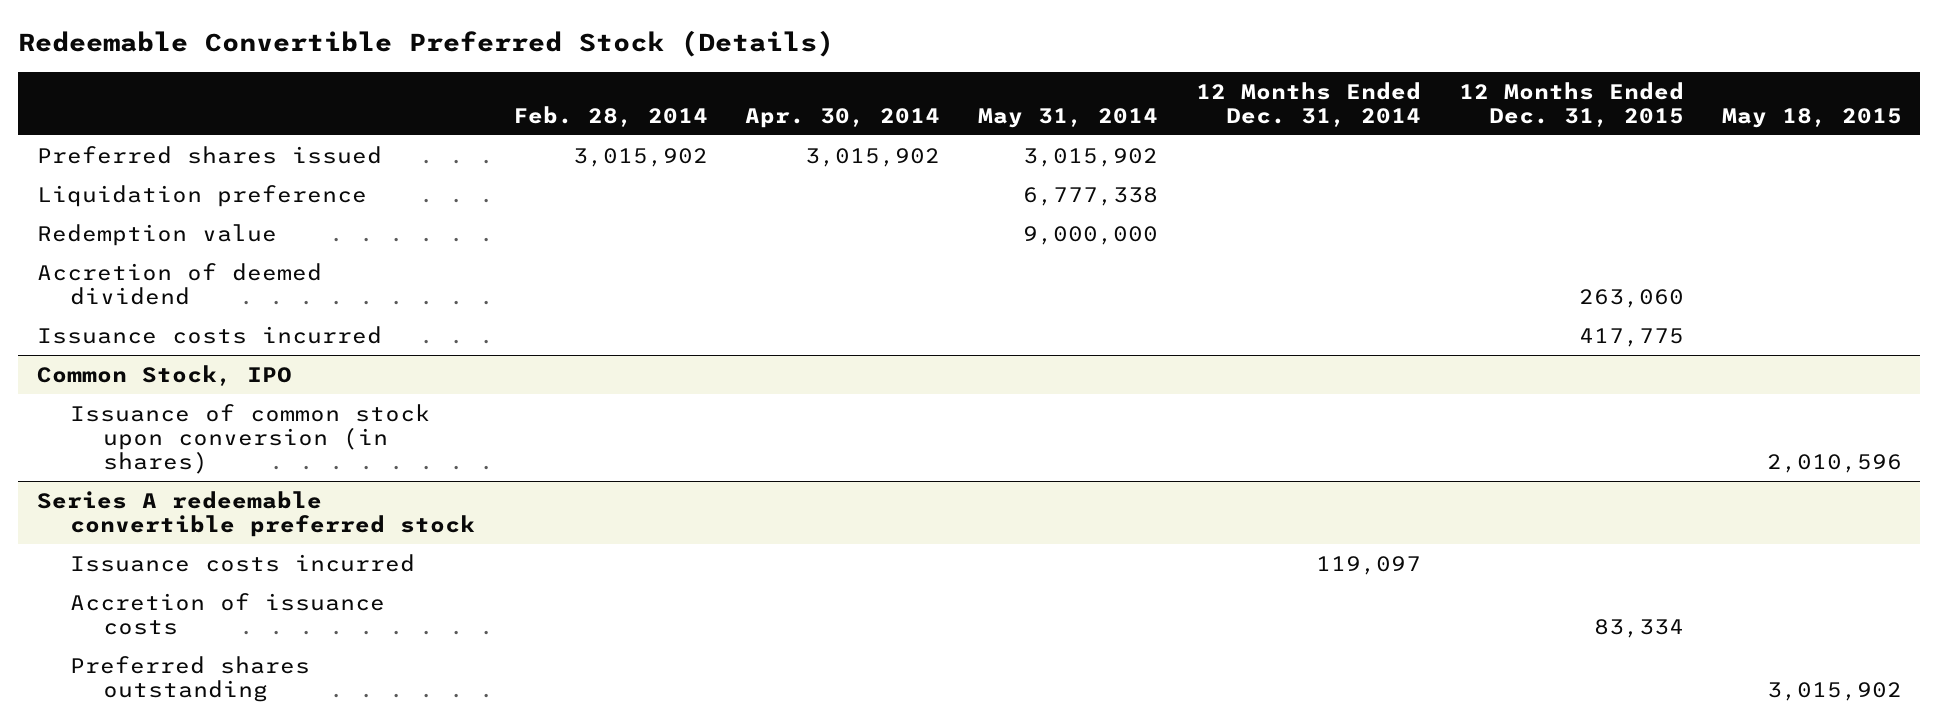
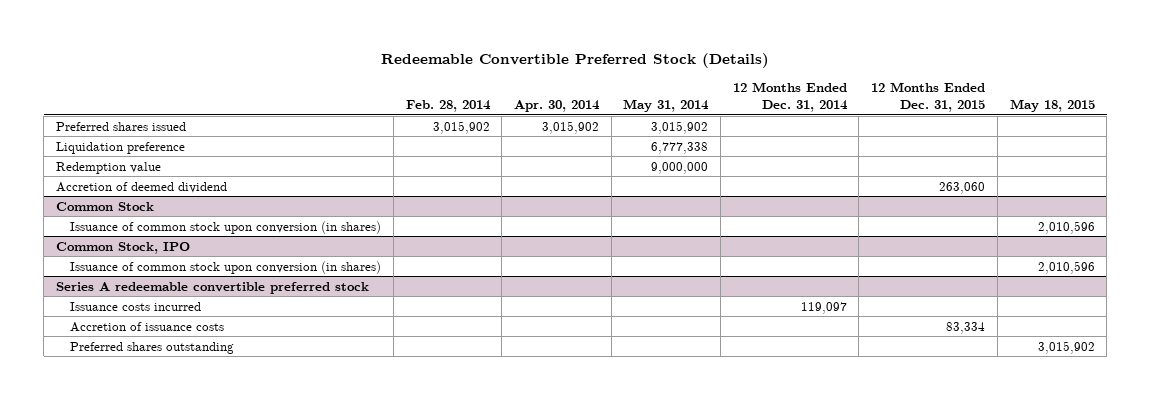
[36,325,382,344] Issuance costs incurred -> none
none -> [55,201,154,211] Common Stock
none -> [70,220,382,234] Issuance of common stock upon conversion (in shares)

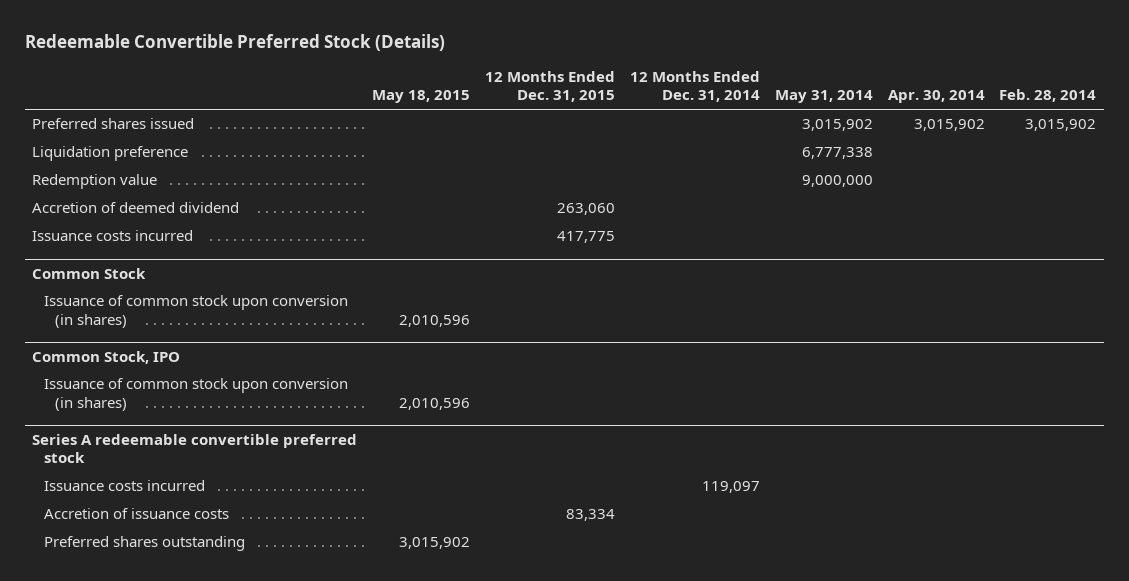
none -> [32,230,194,242] Issuance costs incurred

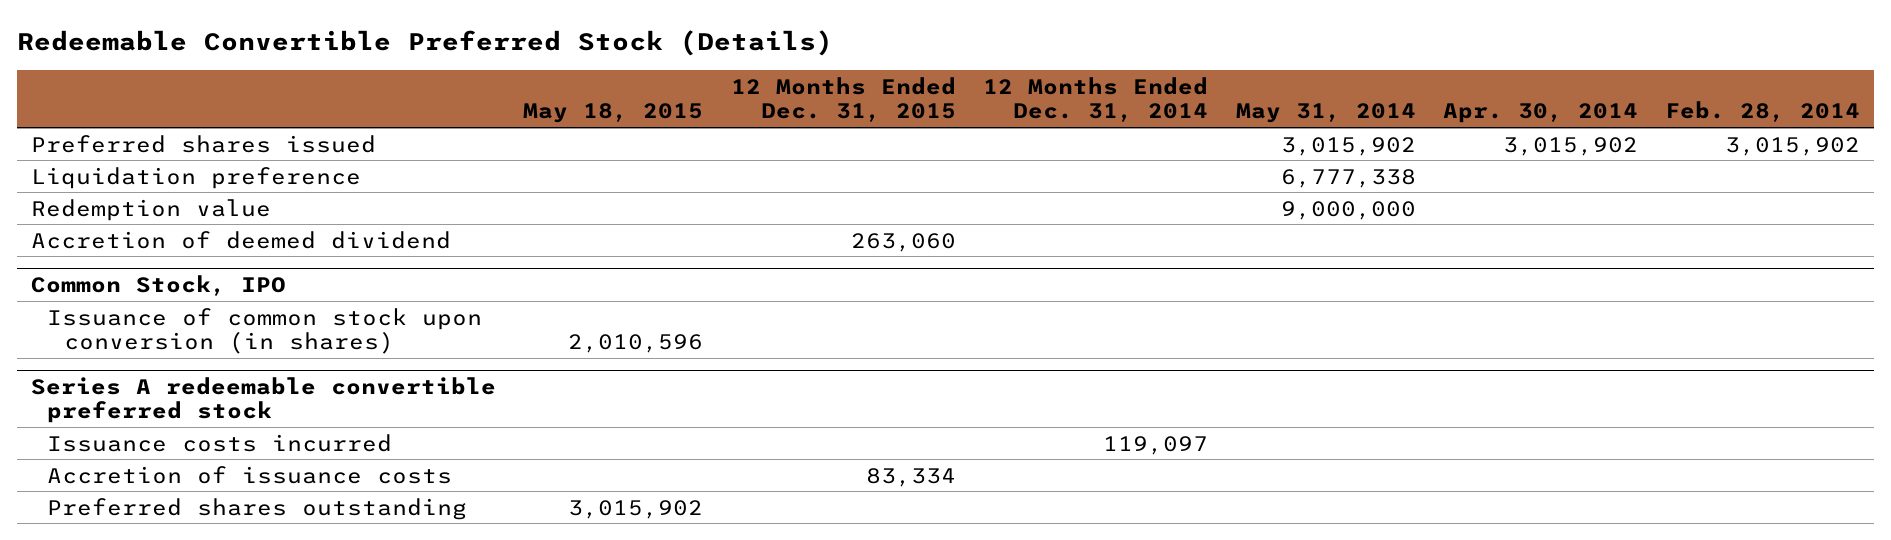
[32,230,194,242] Issuance costs incurred -> none
[32,267,147,279] Common Stock -> none
[43,295,348,328] Issuance of common stock upon conversion (in shares) -> none

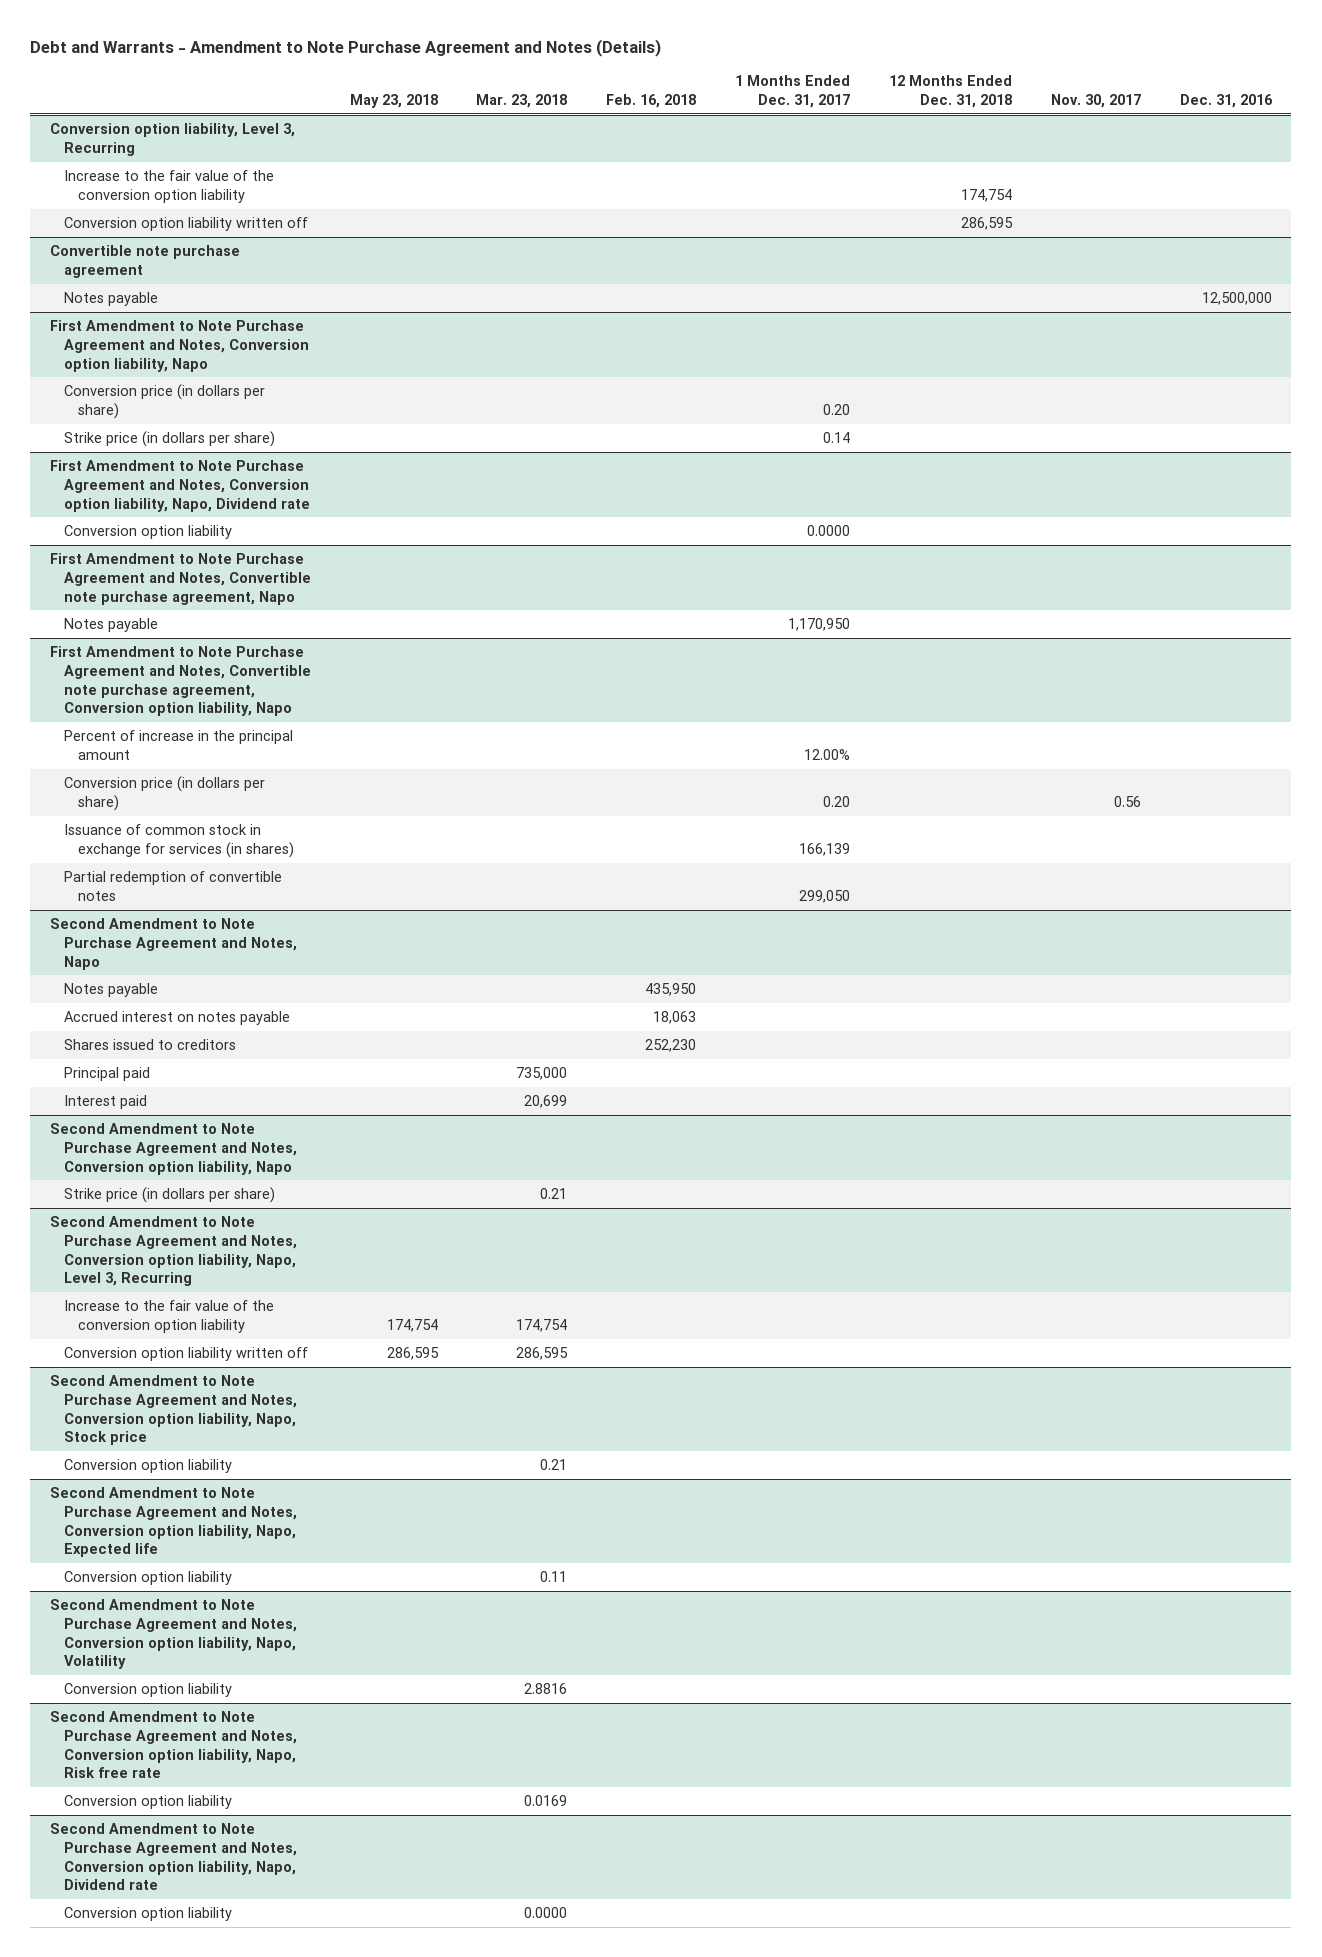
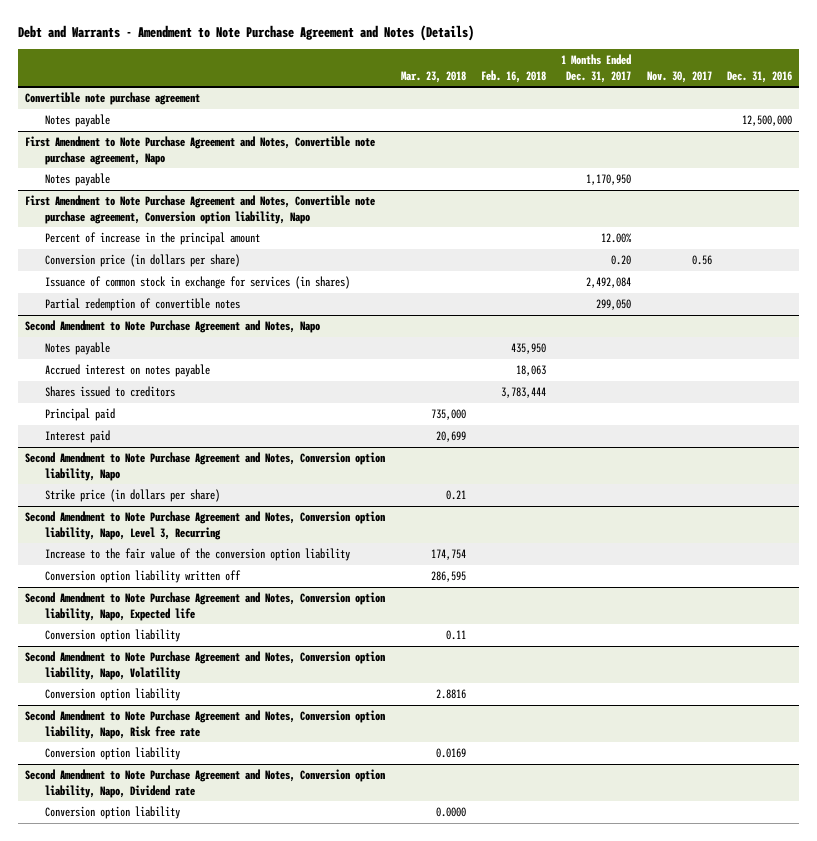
[349,94,438,109] May 23, 2018 -> none
[889,75,1013,109] 12 Months Ended Dec. 31, 2018 -> none
[49,123,295,156] Conversion option liability, Level 3, Recurring -> none
[63,170,274,203] Increase to the fair value of the conversion option liability -> none
[63,217,308,232] Conversion option liability written off -> none
[49,320,309,372] First Amendment to Note Purchase Agreement and Notes, Conversion option liability, Napo -> none
[63,384,265,419] Conversion price (in dollars per share) -> none
[63,431,275,448] Strike price (in dollars per share) -> none
[49,460,310,512] First Amendment to Note Purchase Agreement and Notes, Conversion option liability, Napo, Dividend rate -> none
[63,525,232,540] Conversion option liability -> none
[799,842,851,856] 166,139 -> [586,277,632,289] 2,492,084
[645,1039,697,1053] 252,230 -> [500,387,546,399] 3,783,444
[49,1375,297,1446] Second Amendment to Note Purchase Agreement and Notes, Conversion option liability, Napo, Stock price -> none
[63,1459,232,1474] Conversion option liability -> none

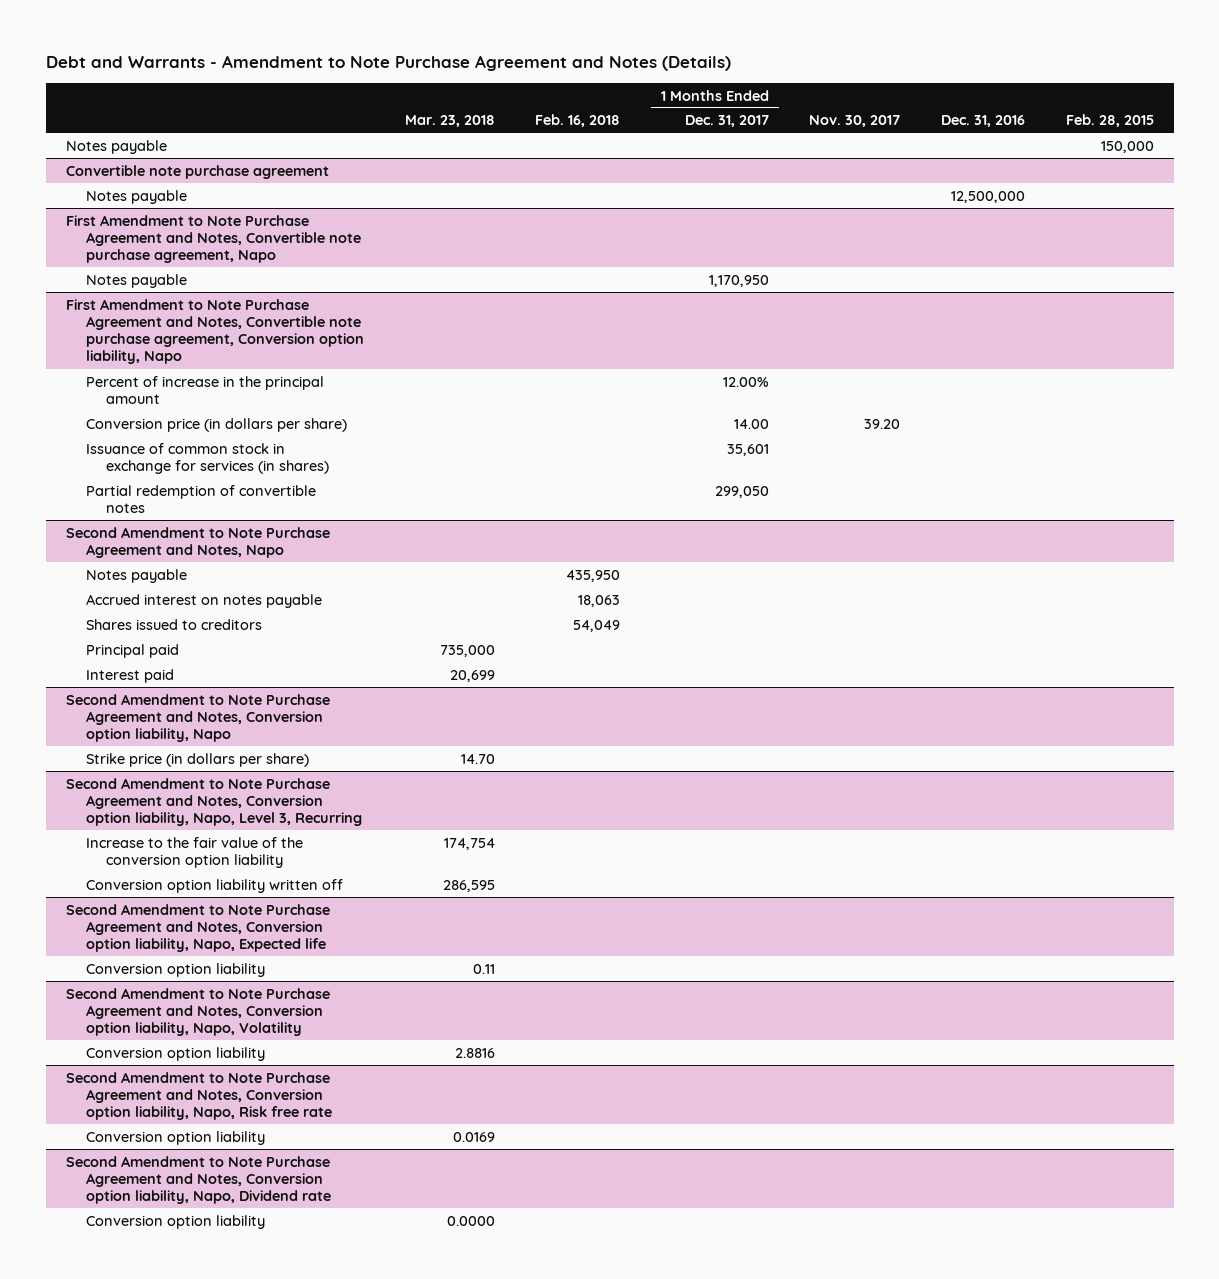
none -> [1065,114,1154,128] Feb. 28, 2015
none -> [65,139,167,154] Notes payable
[611,255,632,266] 0.20 -> [733,418,769,429] 14.00
[691,255,712,266] 0.56 -> [864,418,901,429] 39.20
[586,277,632,289] 2,492,084 -> [726,443,769,456] 35,601
[500,387,546,399] 3,783,444 -> [573,619,621,632] 54,049
[445,490,466,501] 0.21 -> [460,753,495,764] 14.70

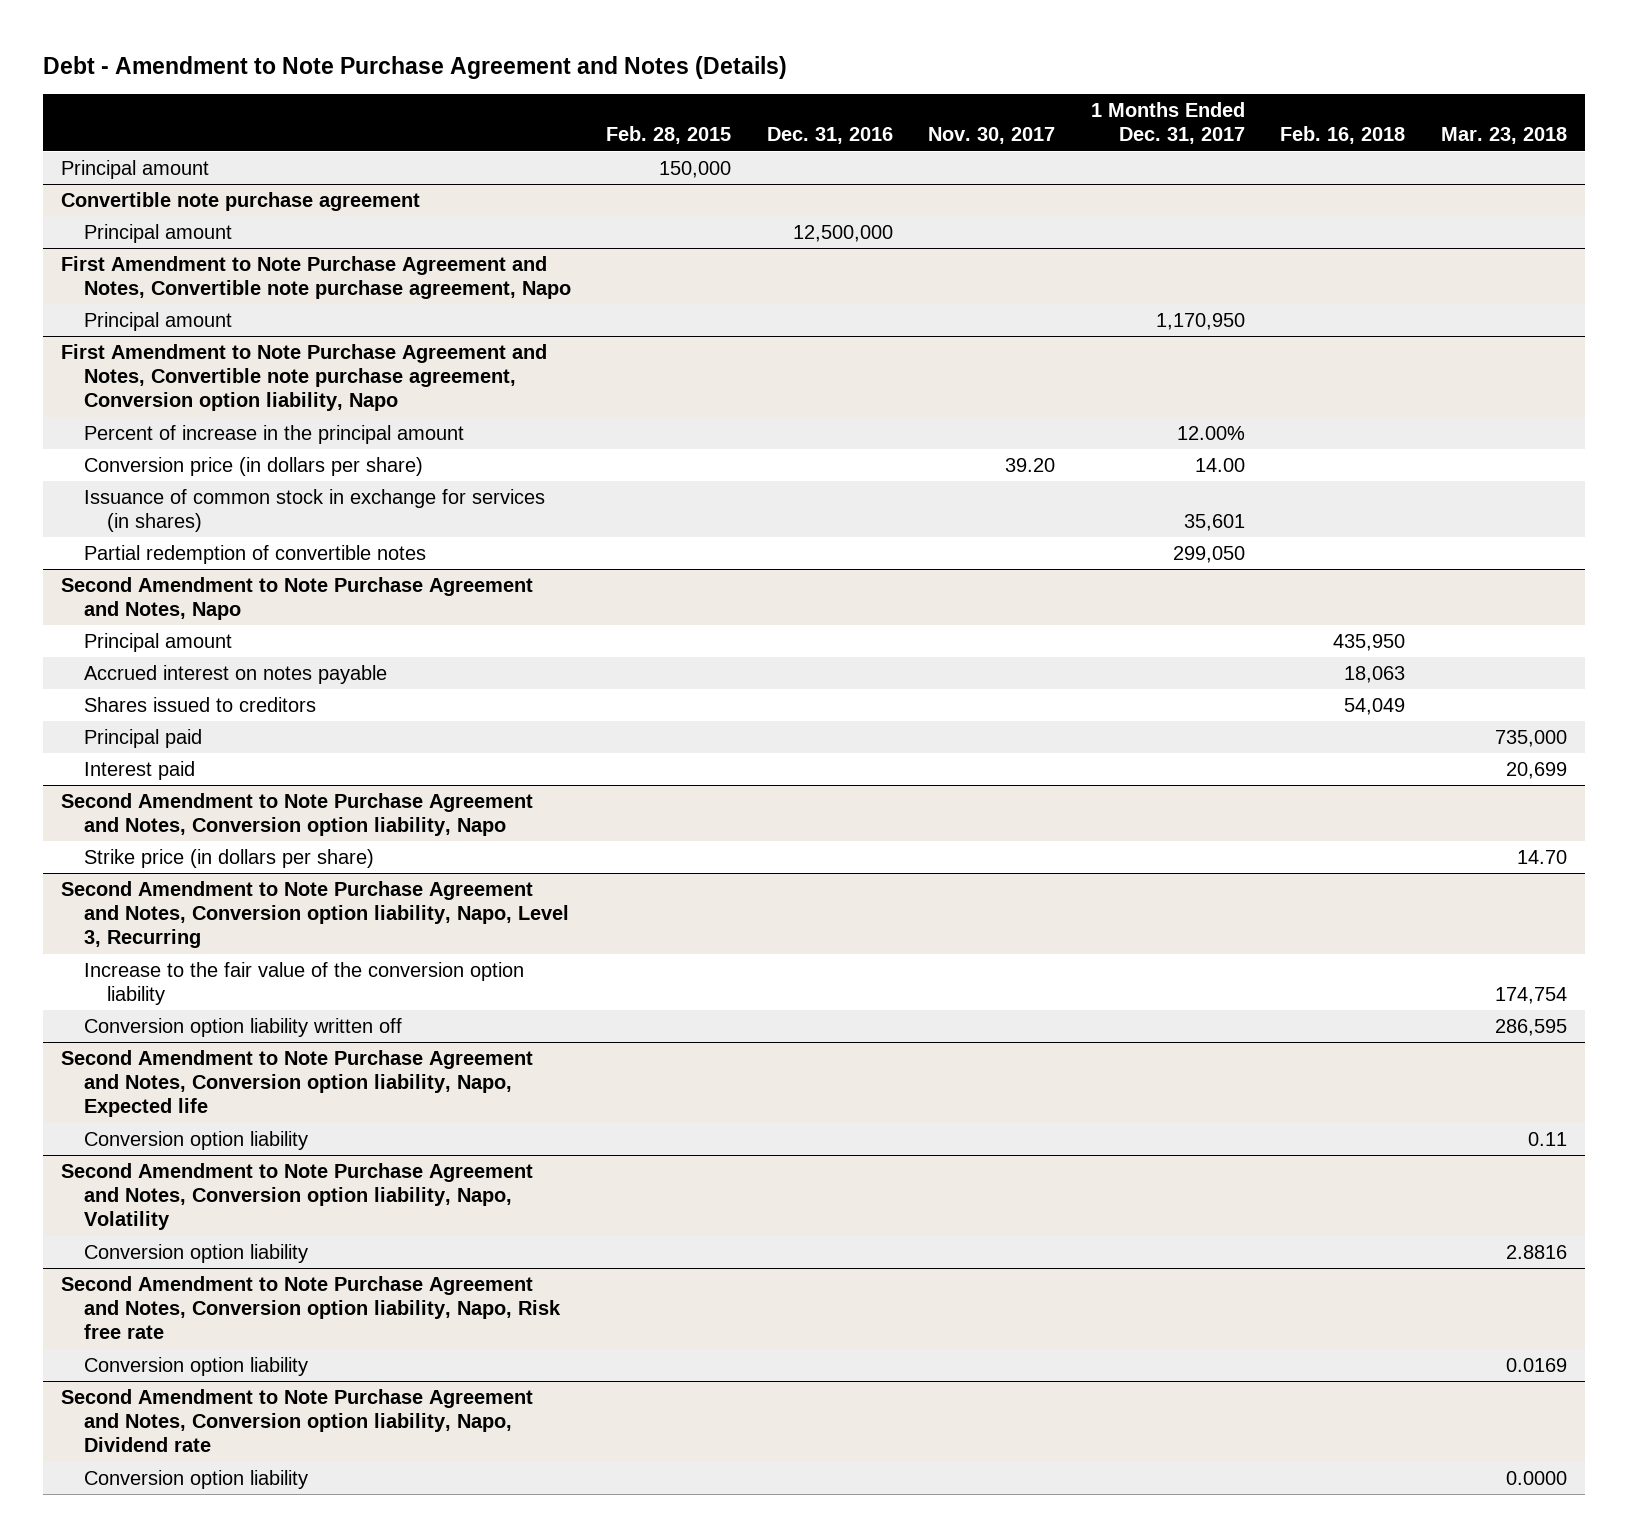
[45,55,731,72] Debt and Warrants - Amendment to Note Purchase Agreement and Notes (Details) -> [43,56,788,80] Debt - Amendment to Note Purchase Agreement and Notes (Details)
[65,139,167,154] Notes payable -> [61,160,210,180] Principal amount
[85,189,187,204] Notes payable -> [83,224,232,244] Principal amount
[85,273,187,288] Notes payable -> [83,312,232,332] Principal amount
[85,568,187,583] Notes payable -> [83,633,232,653] Principal amount

